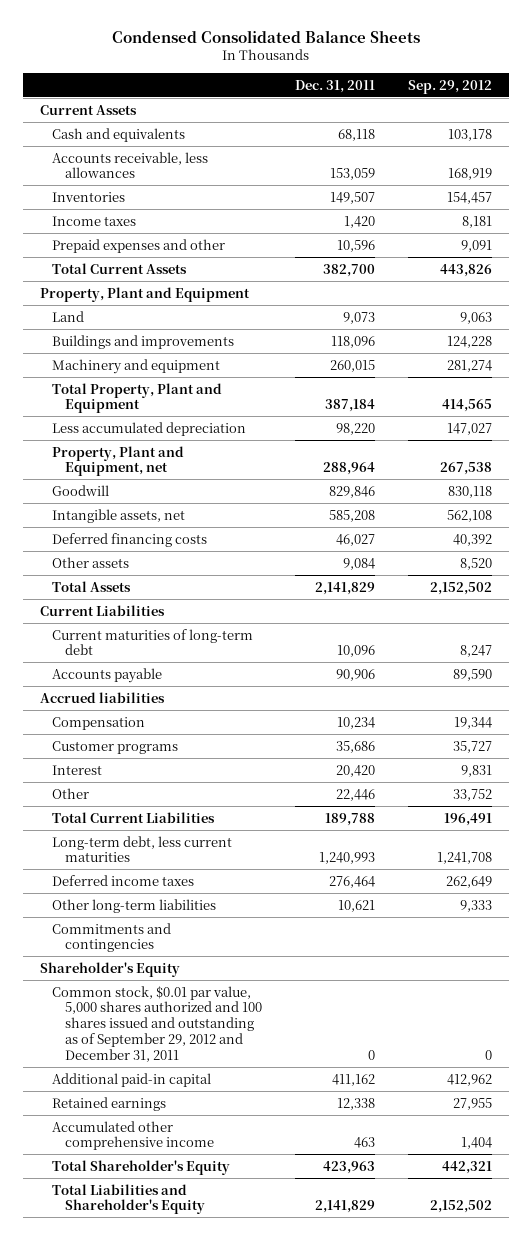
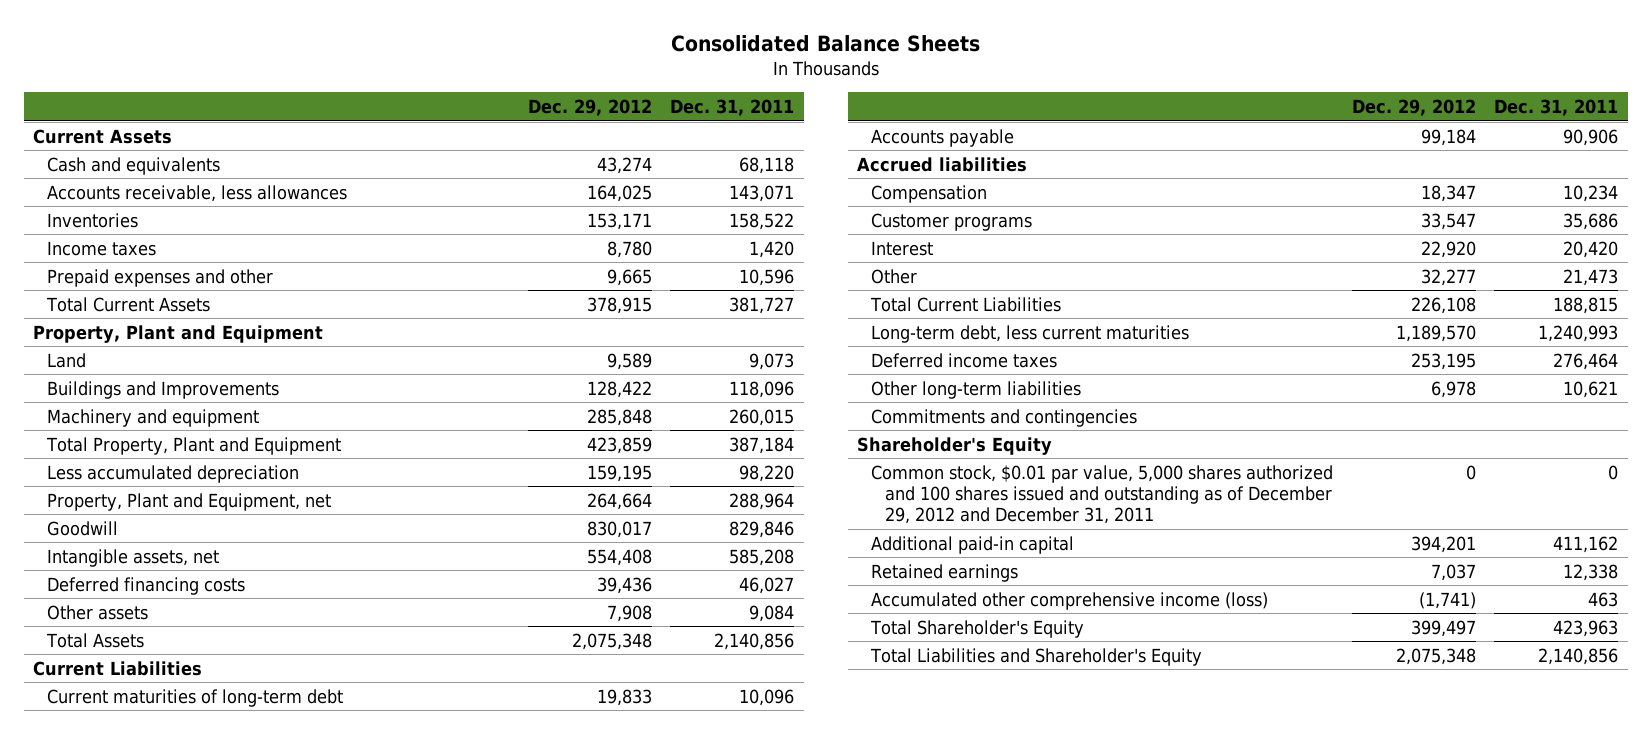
[112,30,421,44] Condensed Consolidated Balance Sheets -> [670,35,980,53] Consolidated Balance Sheets
[408,79,493,94] Sep. 29, 2012 -> none
none -> [527,99,652,117] Dec. 29, 2012
[330,168,376,181] 153,059 -> [729,184,795,202] 143,071
[330,191,376,204] 149,507 -> [729,212,795,230] 158,522
[323,263,376,277] 382,700 -> [729,296,795,314] 381,727
[52,334,235,349] Buildings and improvements -> [46,380,279,399] Buildings and Improvements
[315,581,376,595] 2,141,829 -> [714,632,795,650] 2,140,856
[336,788,376,801] 22,446 -> [1563,268,1619,286] 21,473
[325,812,376,826] 189,788 -> [1553,296,1619,314] 188,815
[52,985,262,1062] Common stock, $0.01 par value, 5,000 shares authorized and 100 shares issued and outstanding as of September 29, 2012 and December 31, 2011 -> [871,464,1334,525] Common stock, $0.01 par value, 5,000 shares authorized and 100 shares issued and outstanding as of December 29, 2012 and December 31, 2011
[52,1120,214,1151] Accumulated other comprehensive income -> [871,591,1269,610] Accumulated other comprehensive income (loss)
[315,1200,376,1214] 2,141,829 -> [1538,647,1619,665] 2,140,856

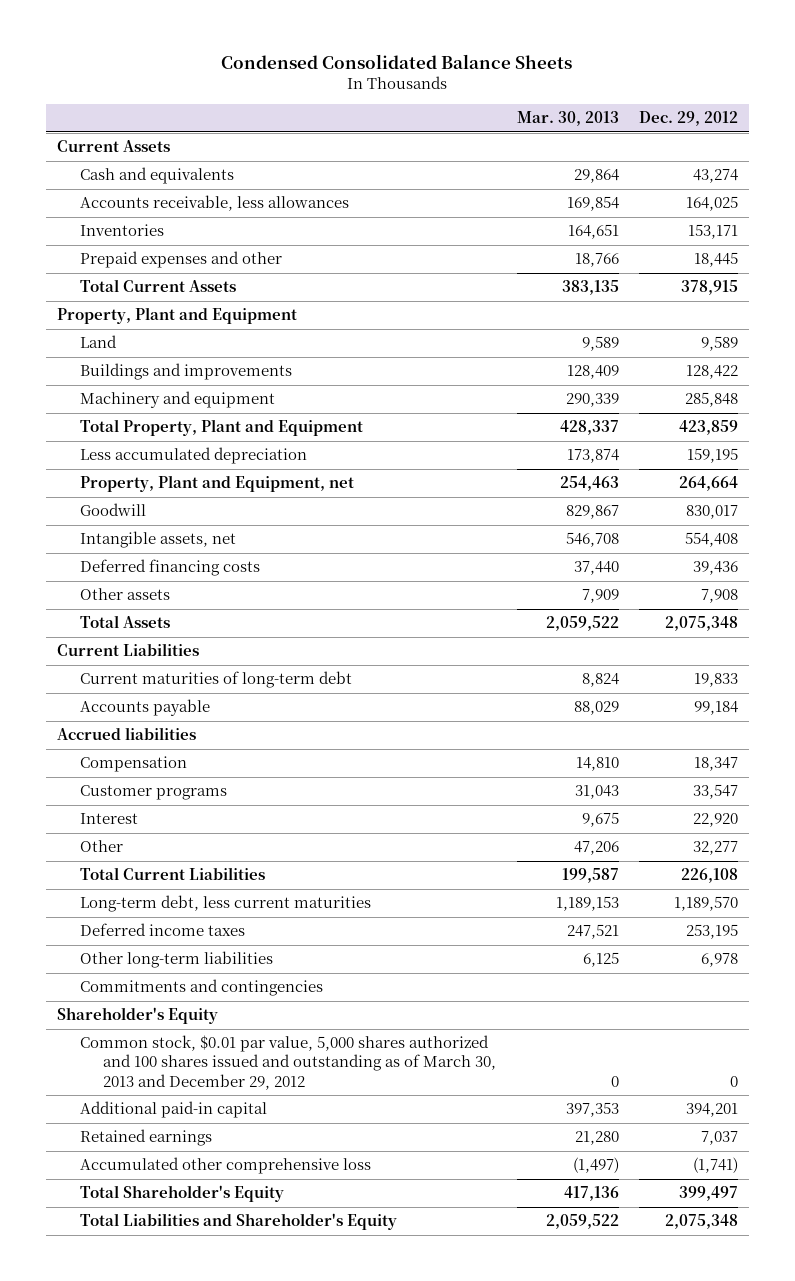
[670,35,980,53] Consolidated Balance Sheets -> [221,54,573,70] Condensed Consolidated Balance Sheets
[670,99,795,117] Dec. 31, 2011 -> none
none -> [516,111,619,127] Mar. 30, 2013
[46,240,156,256] Income taxes -> none
[606,268,652,286] 9,665 -> [694,252,739,268] 18,445
[46,380,279,399] Buildings and Improvements -> [79,363,292,381] Buildings and improvements
[871,464,1334,525] Common stock, $0.01 par value, 5,000 shares authorized and 100 shares issued and outstanding as of December 29, 2012 and December 31, 2011 -> [79,1035,497,1090] Common stock, $0.01 par value, 5,000 shares authorized and 100 shares issued and outstanding as of March 30, 2013 and December 29, 2012
[871,591,1269,610] Accumulated other comprehensive income (loss) -> [79,1157,371,1175] Accumulated other comprehensive loss

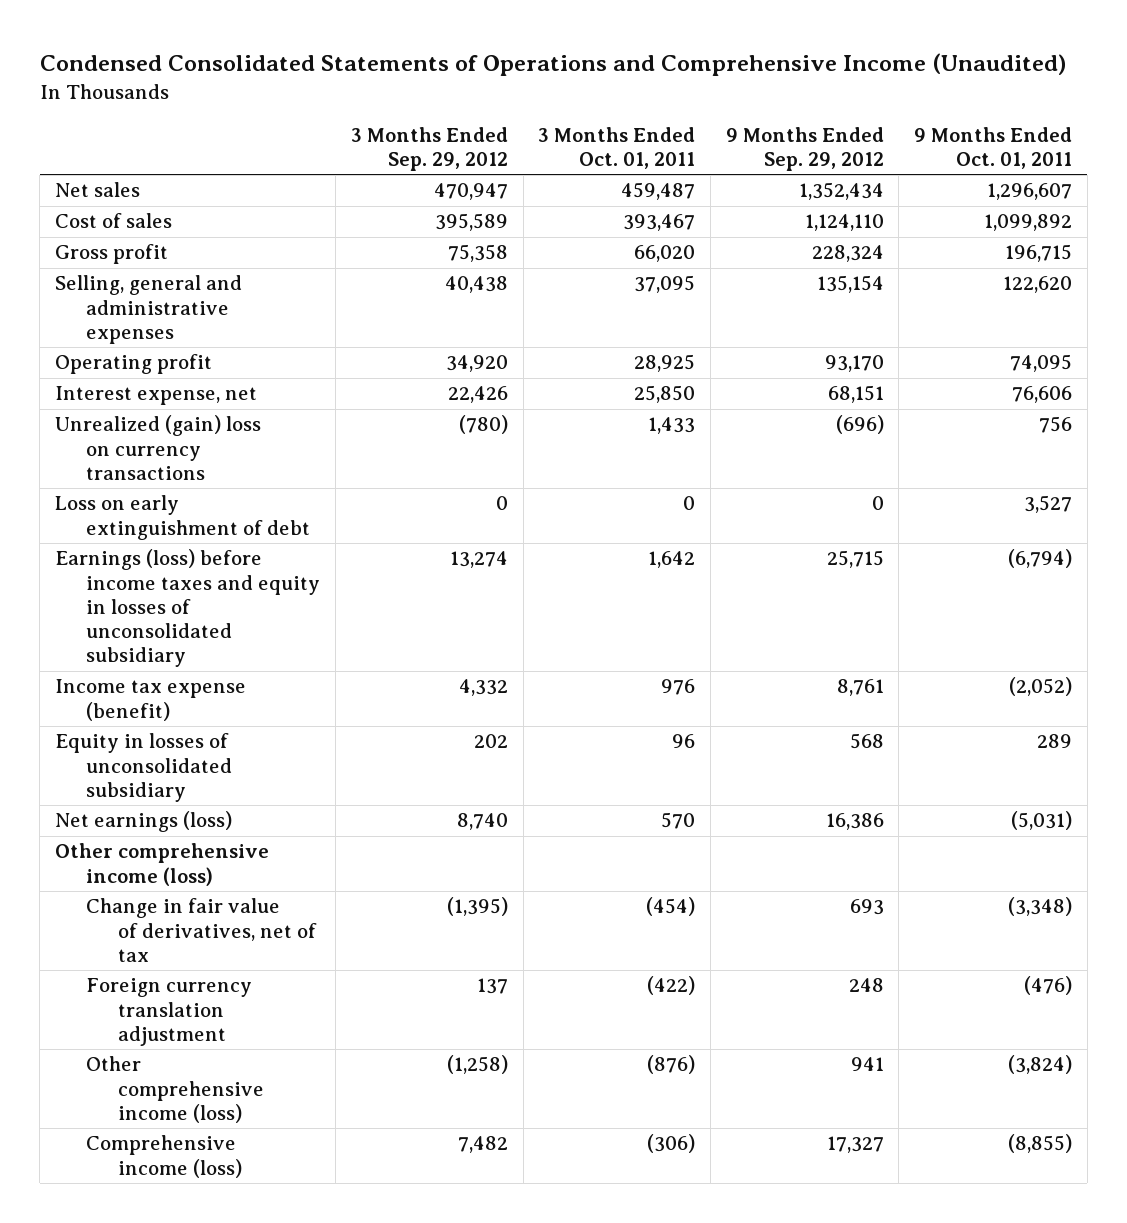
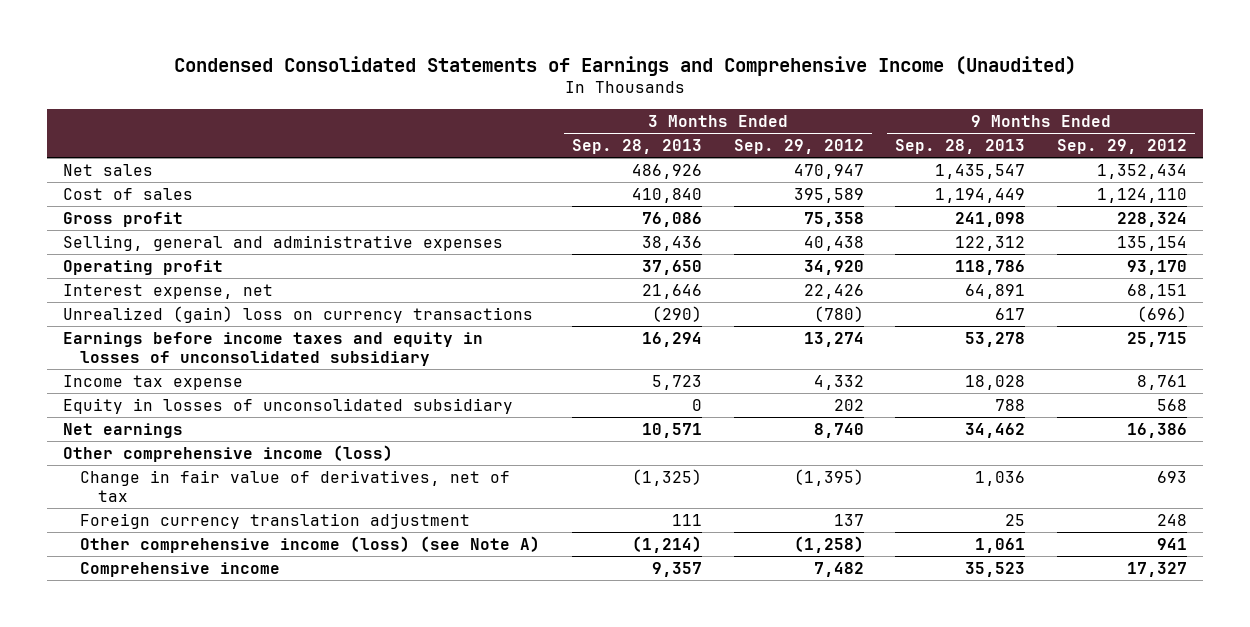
[39,53,1066,77] Condensed Consolidated Statements of Operations and Comprehensive Income (Unaudited) -> [173,56,1076,77] Condensed Consolidated Statements of Earnings and Comprehensive Income (Unaudited)
[538,126,696,169] 3 Months Ended Oct. 01, 2011 -> none
[913,126,1072,169] 9 Months Ended Oct. 01, 2011 -> none
none -> [571,139,702,155] Sep. 28, 2013
none -> [895,139,1026,155] Sep. 28, 2013
[55,495,311,540] Loss on early extinguishment of debt -> none
[55,549,321,668] Earnings (loss) before income taxes and equity in losses of unconsolidated subsidiary -> [63,331,484,366] Earnings before income taxes and equity in losses of unconsolidated subsidiary
[55,679,247,721] Income tax expense (benefit) -> [63,374,244,390] Income tax expense
[55,811,233,833] Net earnings (loss) -> [63,422,184,438] Net earnings
[86,1056,264,1123] Other comprehensive income (loss) -> [80,535,541,553] Other comprehensive income (loss) (see Note A)
[86,1135,242,1178] Comprehensive income (loss) -> [80,561,281,577] Comprehensive income

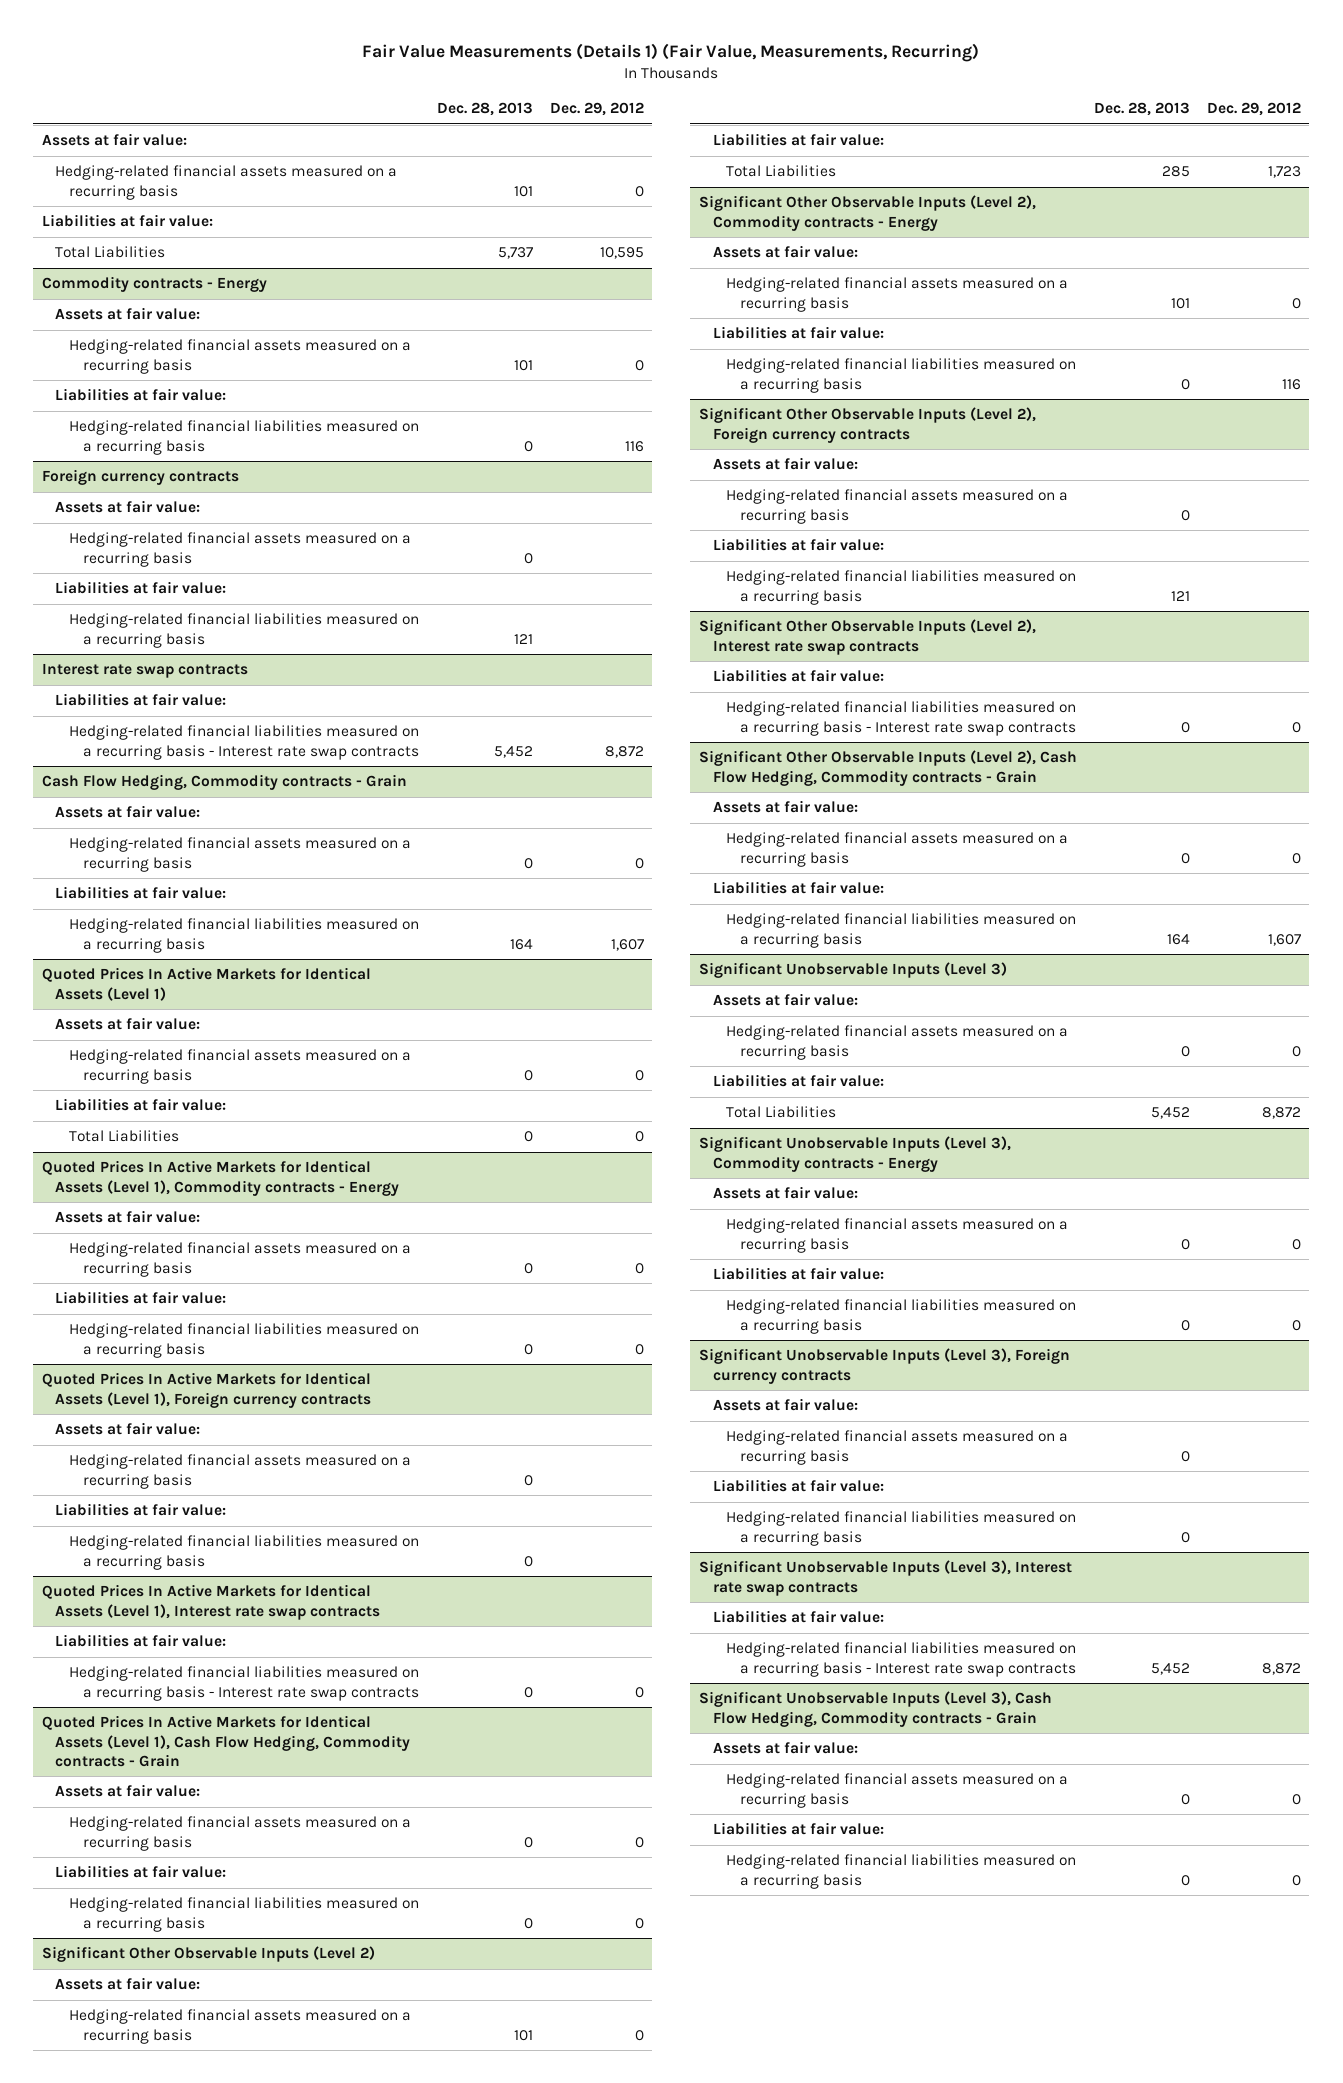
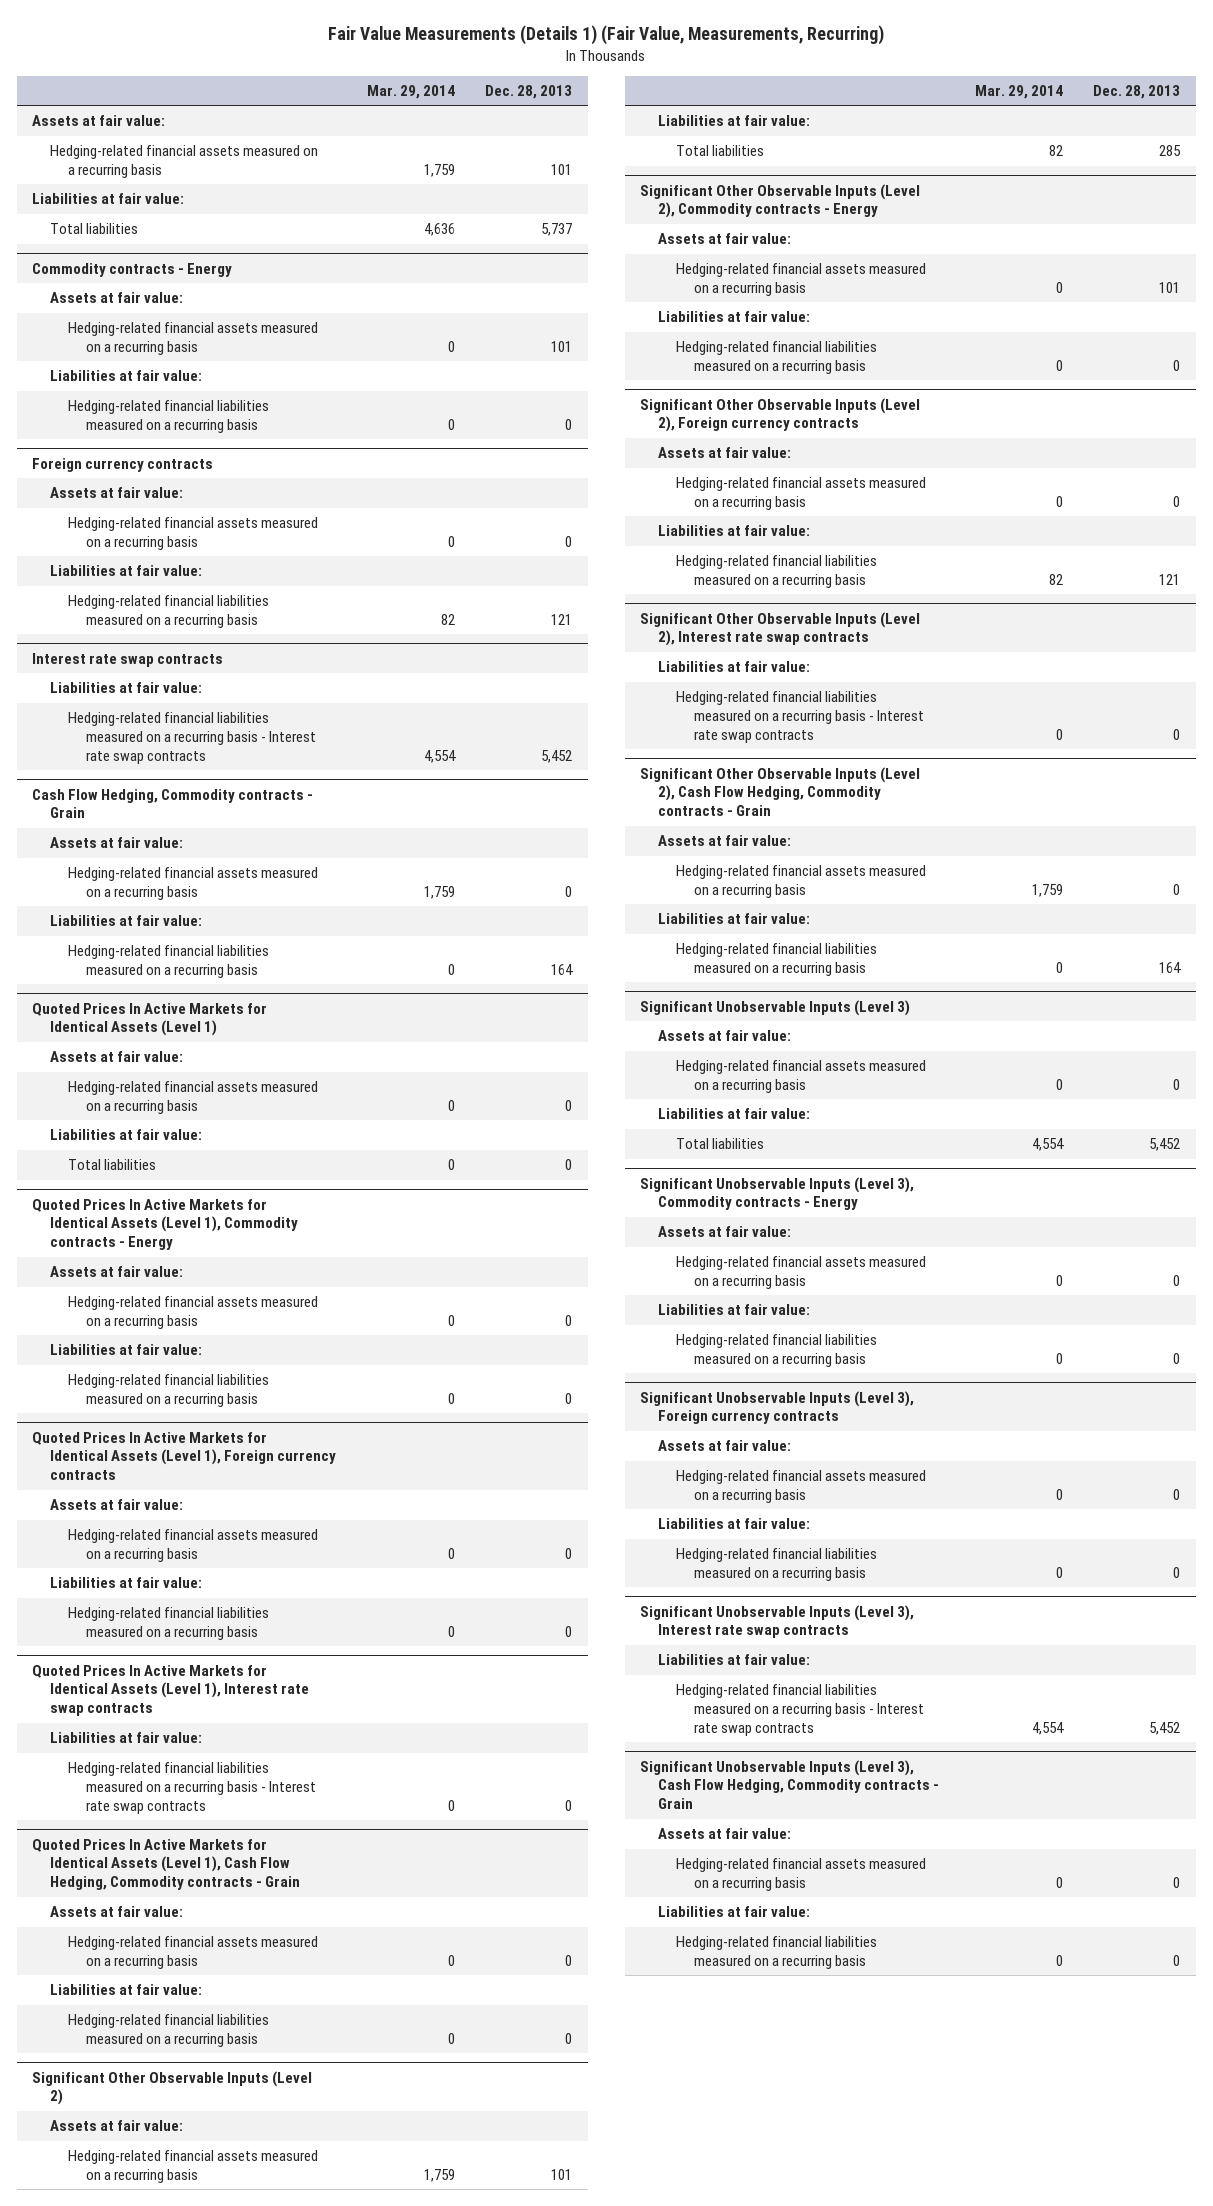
[549,102,644,117] Dec. 29, 2012 -> none
none -> [366,84,455,99] Mar. 29, 2014
[55,246,166,259] Total Liabilities -> [50,223,139,235] Total liabilities
[69,1130,180,1143] Total Liabilities -> [68,1159,157,1171] Total liabilities
[726,165,837,178] Total Liabilities -> [676,145,765,157] Total liabilities
[726,1106,837,1119] Total Liabilities -> [676,1138,765,1150] Total liabilities

